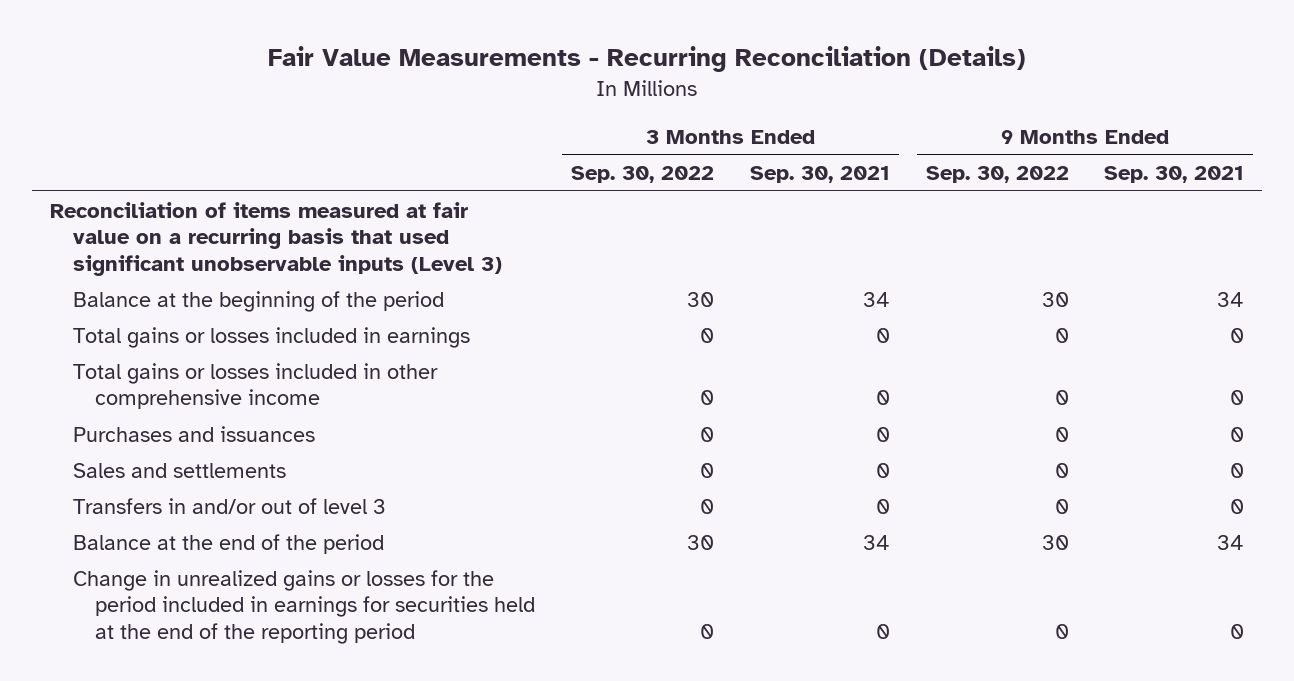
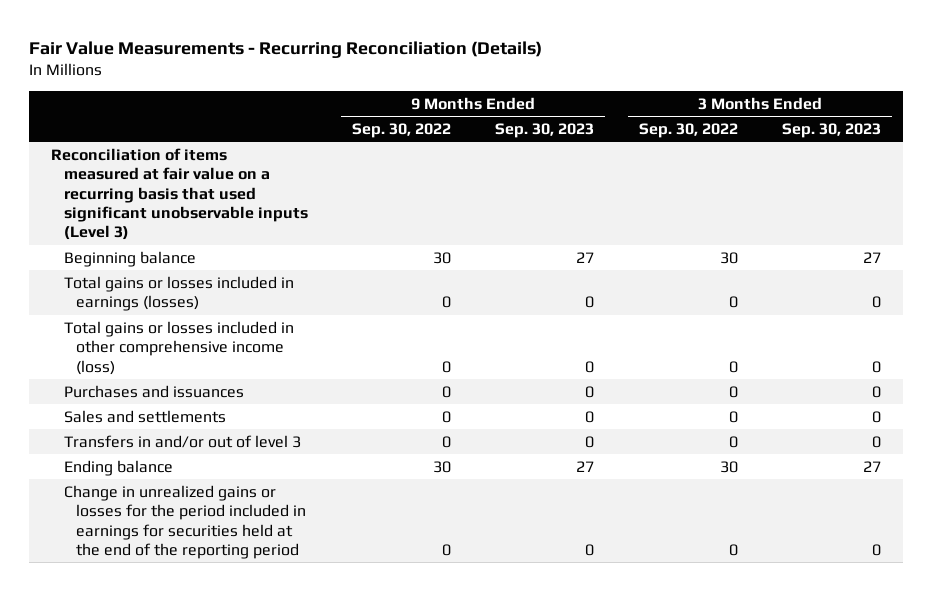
[749,165,890,183] Sep. 30, 2021 -> none
[1104,165,1245,183] Sep. 30, 2021 -> none
none -> [495,122,595,138] Sep. 30, 2023
none -> [781,122,881,138] Sep. 30, 2023
[72,290,444,312] Balance at the beginning of the period -> [63,250,196,267] Beginning balance
[72,326,470,348] Total gains or losses included in earnings -> [63,275,294,312] Total gains or losses included in earnings (losses)
[72,362,438,410] Total gains or losses included in other comprehensive income -> [63,320,294,375] Total gains or losses included in other comprehensive income (loss)
[72,533,384,554] Balance at the end of the period -> [63,459,173,476] Ending balance

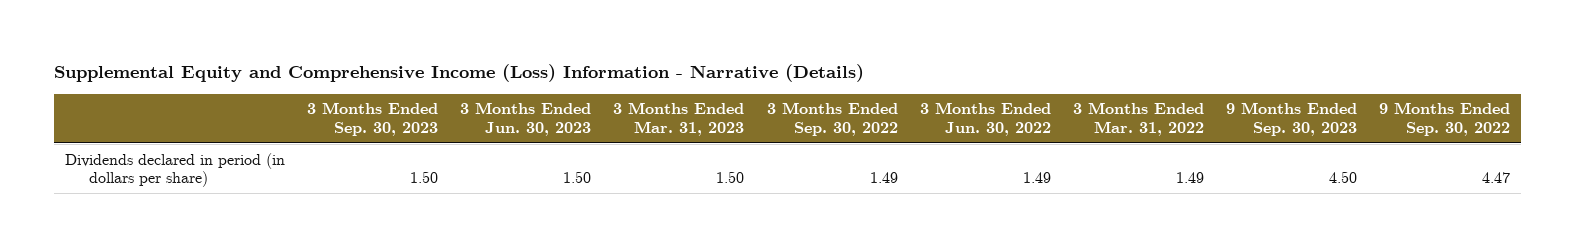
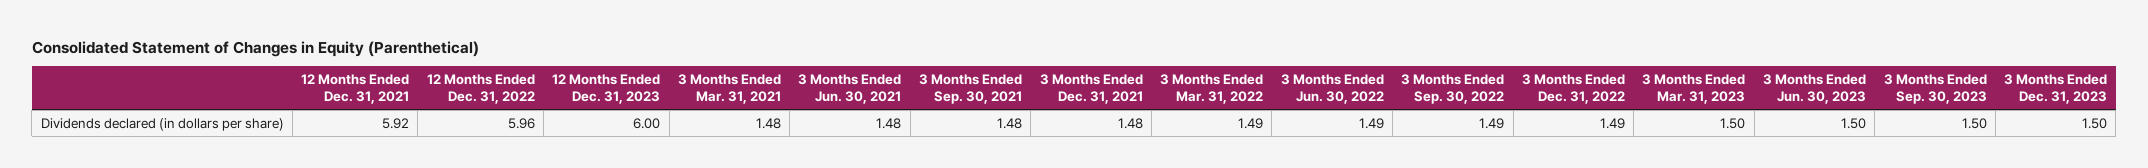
[53,64,864,83] Supplemental Equity and Comprehensive Income (Loss) Information - Narrative (Details) -> [31,40,479,57] Consolidated Statement of Changes in Equity (Parenthetical)
[1226,102,1358,136] 9 Months Ended Sep. 30, 2023 -> none
[1379,102,1511,136] 9 Months Ended Sep. 30, 2022 -> none
none -> [301,74,410,104] 12 Months Ended Dec. 31, 2021
none -> [426,74,535,104] 12 Months Ended Dec. 31, 2022
none -> [552,74,661,104] 12 Months Ended Dec. 31, 2023
none -> [677,74,781,104] 3 Months Ended Mar. 31, 2021
none -> [798,74,902,104] 3 Months Ended Jun. 30, 2021
none -> [919,74,1023,104] 3 Months Ended Sep. 30, 2021
none -> [1039,74,1143,104] 3 Months Ended Dec. 31, 2021
none -> [1521,74,1625,104] 3 Months Ended Dec. 31, 2022
none -> [2004,74,2108,104] 3 Months Ended Dec. 31, 2023
[64,152,285,187] Dividends declared in period (in dollars per share) -> [40,117,284,131] Dividends declared (in dollars per share)

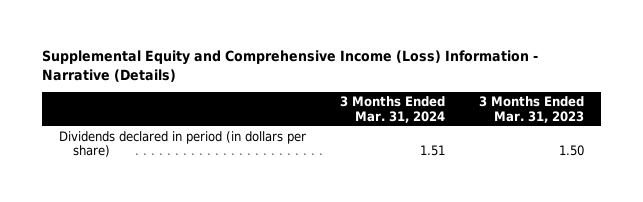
[31,40,479,57] Consolidated Statement of Changes in Equity (Parenthetical) -> [42,50,539,83] Supplemental Equity and Comprehensive Income (Loss) Information - Narrative (Details)
[301,74,410,104] 12 Months Ended Dec. 31, 2021 -> none
[426,74,535,104] 12 Months Ended Dec. 31, 2022 -> none
[552,74,661,104] 12 Months Ended Dec. 31, 2023 -> none
[677,74,781,104] 3 Months Ended Mar. 31, 2021 -> none
[798,74,902,104] 3 Months Ended Jun. 30, 2021 -> none
[919,74,1023,104] 3 Months Ended Sep. 30, 2021 -> none
[1039,74,1143,104] 3 Months Ended Dec. 31, 2021 -> none
[1160,74,1264,104] 3 Months Ended Mar. 31, 2022 -> none
[1280,74,1384,104] 3 Months Ended Jun. 30, 2022 -> none
[1401,74,1505,104] 3 Months Ended Sep. 30, 2022 -> none
[1521,74,1625,104] 3 Months Ended Dec. 31, 2022 -> none
[1763,74,1867,104] 3 Months Ended Jun. 30, 2023 -> none
[1883,74,1987,104] 3 Months Ended Sep. 30, 2023 -> none
[2004,74,2108,104] 3 Months Ended Dec. 31, 2023 -> none
none -> [340,96,446,123] 3 Months Ended Mar. 31, 2024
[40,117,284,131] Dividends declared (in dollars per share) -> [59,130,307,158] Dividends declared in period (in dollars per share)

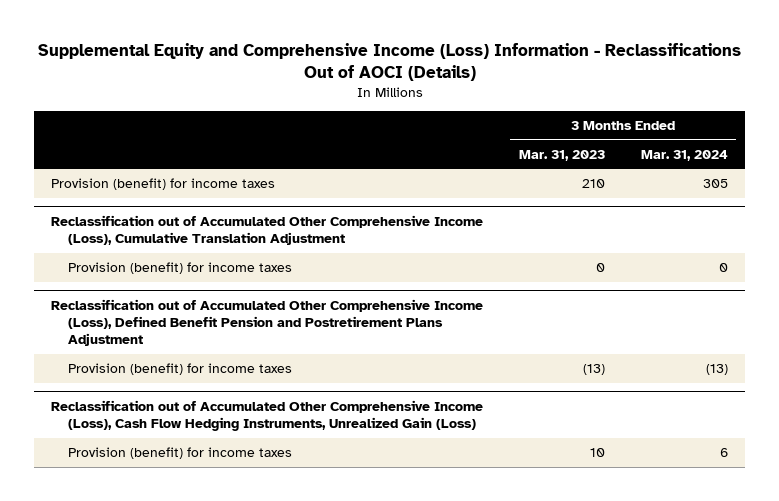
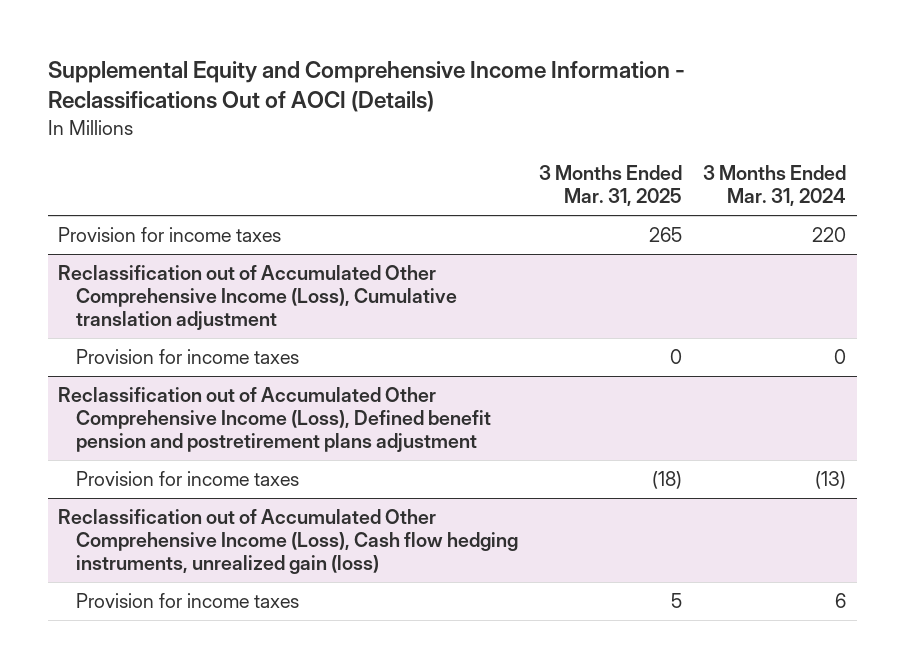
[37,42,741,81] Supplemental Equity and Comprehensive Income (Loss) Information - Reclassifications Out of AOCI (Details) -> [47,60,685,113] Supplemental Equity and Comprehensive Income Information - Reclassifications Out of AOCI (Details)
[519,149,606,161] Mar. 31, 2023 -> none
none -> [538,165,682,207] 3 Months Ended Mar. 31, 2025
[51,178,276,191] Provision (benefit) for income taxes -> [58,227,282,243] Provision for income taxes
[702,179,728,189] 305 -> [811,227,846,243] 220
[51,214,484,246] Reclassification out of Accumulated Other Comprehensive Income (Loss), Cumulative Translation Adjustment -> [58,265,457,330] Reclassification out of Accumulated Other Comprehensive Income (Loss), Cumulative translation adjustment
[68,262,293,275] Provision (benefit) for income taxes -> [75,349,299,365] Provision for income taxes
[51,298,484,347] Reclassification out of Accumulated Other Comprehensive Income (Loss), Defined Benefit Pension and Postretirement Plans Adjustment -> [58,387,491,452] Reclassification out of Accumulated Other Comprehensive Income (Loss), Defined benefit pension and postretirement plans adjustment
[68,363,293,376] Provision (benefit) for income taxes -> [75,471,299,487] Provision for income taxes
[51,399,484,432] Reclassification out of Accumulated Other Comprehensive Income (Loss), Cash Flow Hedging Instruments, Unrealized Gain (Loss) -> [58,509,518,574] Reclassification out of Accumulated Other Comprehensive Income (Loss), Cash flow hedging instruments, unrealized gain (loss)
[68,447,293,460] Provision (benefit) for income taxes -> [75,593,299,609] Provision for income taxes

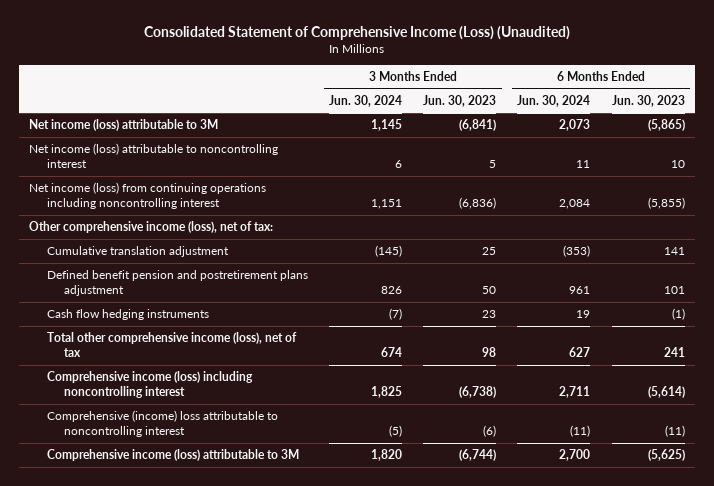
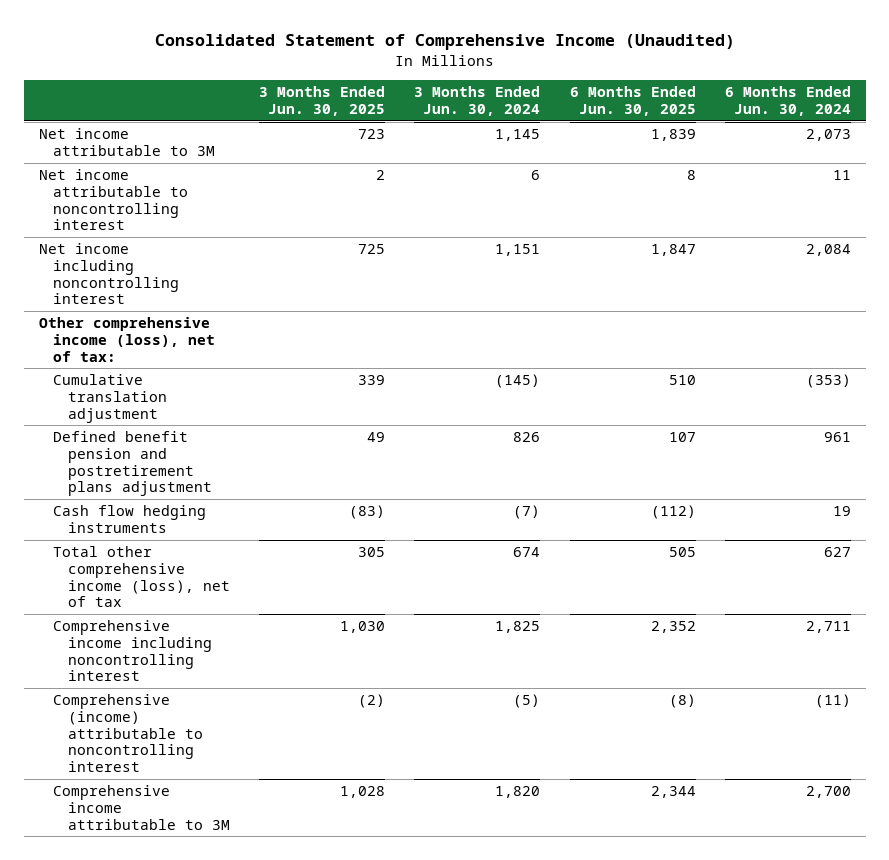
[144,26,571,41] Consolidated Statement of Comprehensive Income (Loss) (Unaudited) -> [154,34,735,51] Consolidated Statement of Comprehensive Income (Unaudited)
[423,94,497,107] Jun. 30, 2023 -> none
[611,94,685,107] Jun. 30, 2023 -> none
none -> [259,86,386,116] 3 Months Ended Jun. 30, 2025
none -> [569,86,696,116] 6 Months Ended Jun. 30, 2025
[29,119,219,132] Net income (loss) attributable to 3M -> [38,128,216,156] Net income attributable to 3M
[29,143,279,169] Net income (loss) attributable to noncontrolling interest -> [38,169,189,231] Net income attributable to noncontrolling interest
[29,182,267,210] Net income (loss) from continuing operations including noncontrolling interest -> [38,243,180,305] Net income including noncontrolling interest
[46,371,253,399] Comprehensive income (loss) including noncontrolling interest -> [53,620,212,682] Comprehensive income including noncontrolling interest
[46,410,278,438] Comprehensive (income) loss attributable to noncontrolling interest -> [53,694,203,773] Comprehensive (income) attributable to noncontrolling interest
[46,449,299,462] Comprehensive income (loss) attributable to 3M -> [53,785,230,830] Comprehensive income attributable to 3M

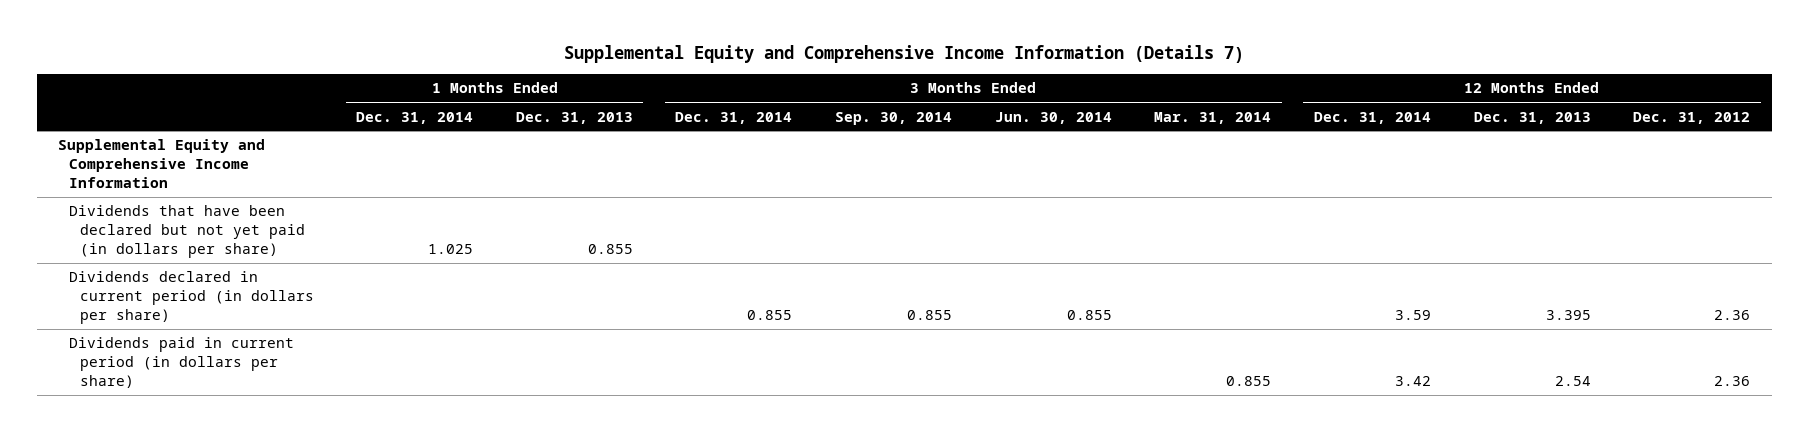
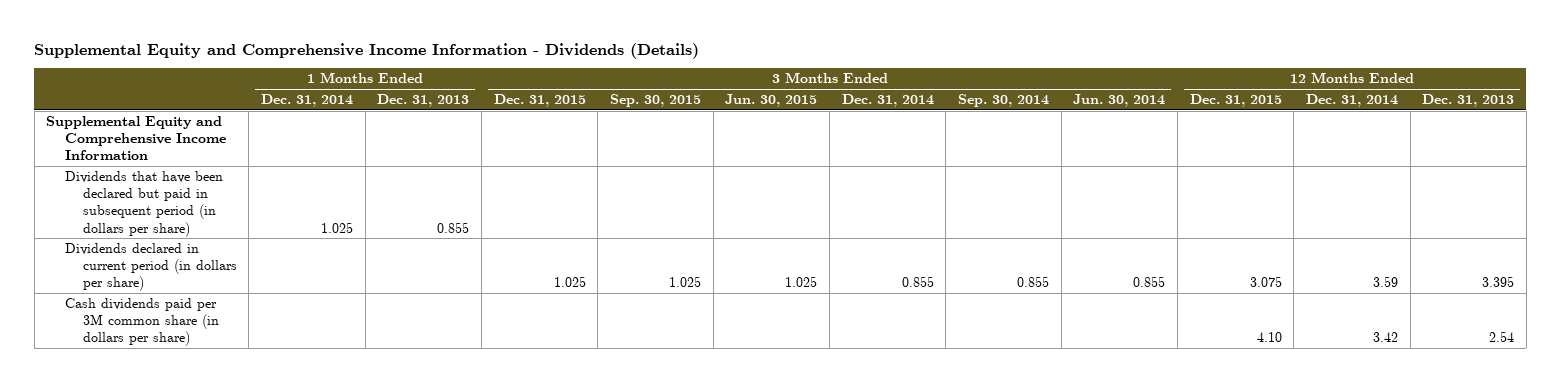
[564,45,1245,64] Supplemental Equity and Comprehensive Income Information (Details 7) -> [34,43,700,60] Supplemental Equity and Comprehensive Income Information - Dividends (Details)
[1154,111,1272,124] Mar. 31, 2014 -> none
[1633,111,1751,124] Dec. 31, 2012 -> none
none -> [493,94,586,108] Dec. 31, 2015
none -> [610,94,702,108] Sep. 30, 2015
none -> [725,94,818,108] Jun. 30, 2015
none -> [1189,94,1282,108] Dec. 31, 2015
[68,205,305,258] Dividends that have been declared but not yet paid (in dollars per share) -> [64,170,223,237] Dividends that have been declared but paid in subsequent period (in dollars per share)
[68,337,294,388] Dividends paid in current period (in dollars per share) -> [64,297,219,347] Cash dividends paid per 3M common share (in dollars per share)

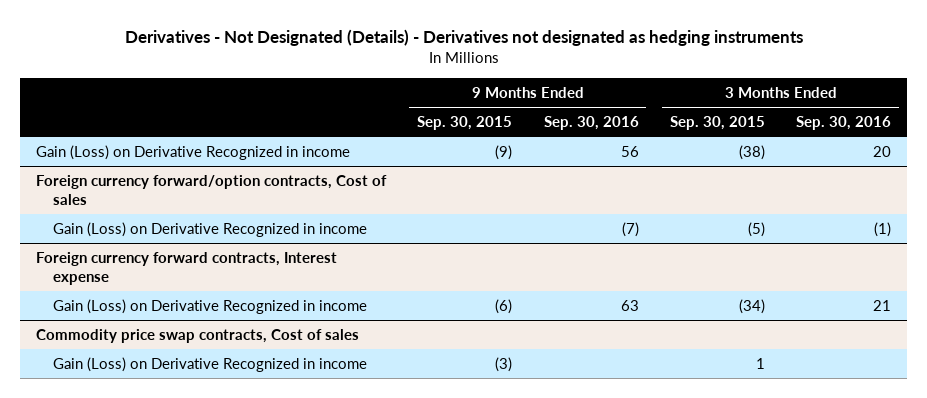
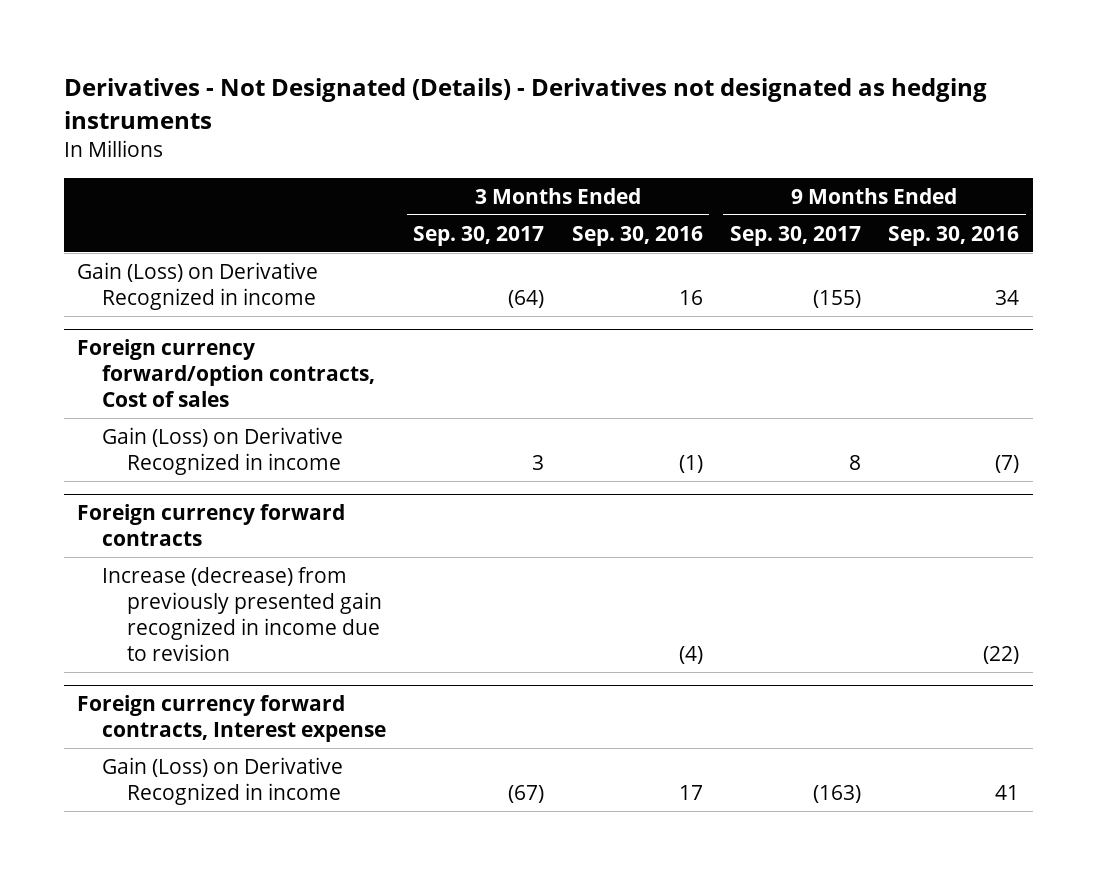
[417,116,513,131] Sep. 30, 2015 -> none
[669,116,765,131] Sep. 30, 2015 -> none
none -> [413,225,545,246] Sep. 30, 2017
none -> [729,225,861,246] Sep. 30, 2017
[620,145,639,157] 56 -> [994,290,1019,306] 34
[873,145,892,157] 20 -> [678,290,703,306] 16
none -> [77,503,346,547] Foreign currency forward contracts
none -> [102,566,383,662] Increase (decrease) from previously presented gain recognized in income due to revision
[35,328,359,343] Commodity price swap contracts, Cost of sales -> none
[52,356,367,372] Gain (Loss) on Derivative Recognized in income -> none
[620,299,639,311] 63 -> [994,785,1019,801] 41
[873,299,892,311] 21 -> [678,785,703,801] 17

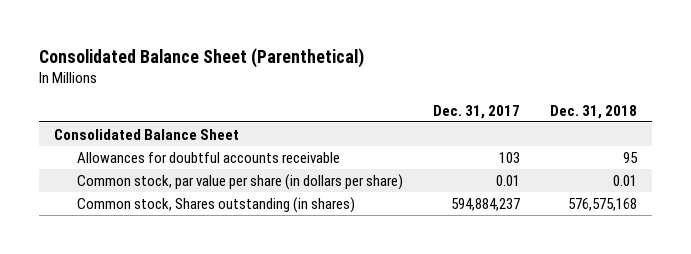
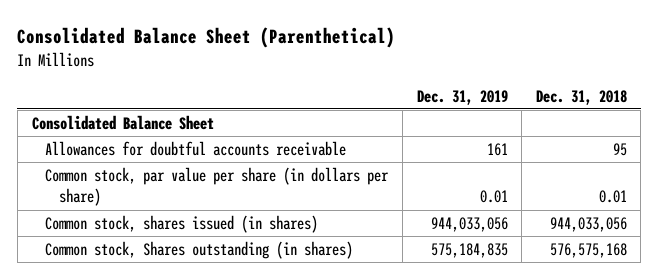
[432,104,520,119] Dec. 31, 2017 -> none
none -> [416,89,508,105] Dec. 31, 2019
none -> [45,214,319,233] Common stock, shares issued (in shares)

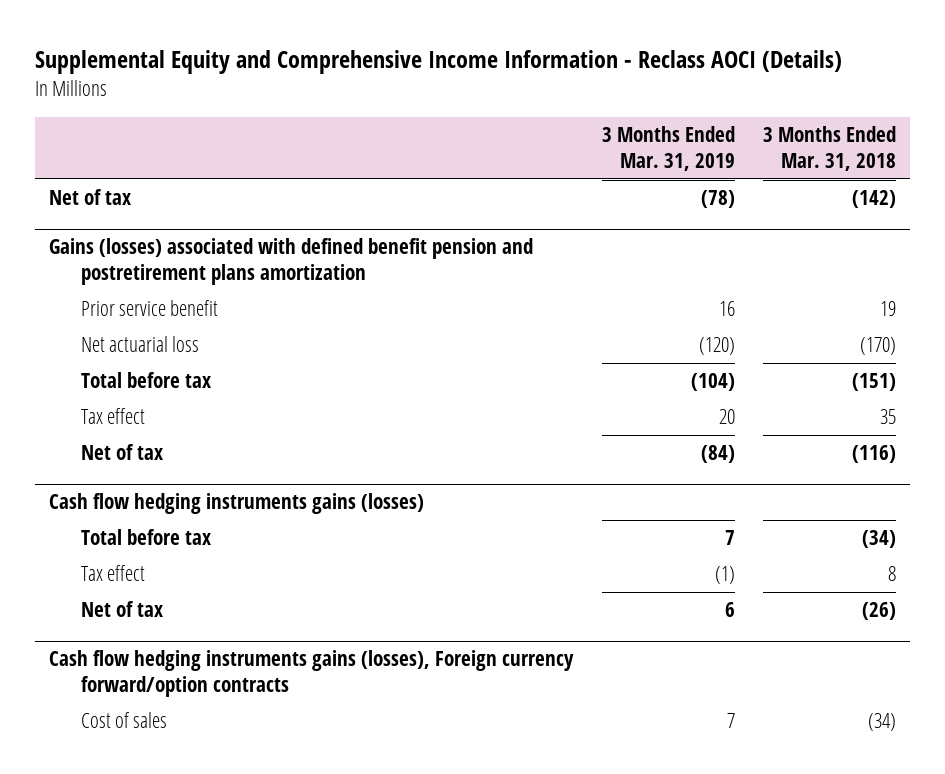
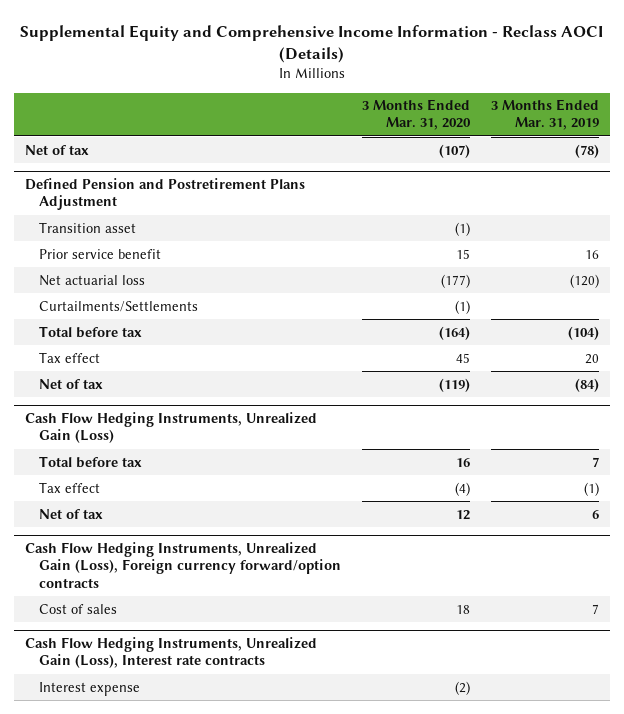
[763,126,897,172] 3 Months Ended Mar. 31, 2018 -> none
none -> [361,99,471,131] 3 Months Ended Mar. 31, 2020
[49,238,534,286] Gains (losses) associated with defined benefit pension and postretirement plans amortization -> [25,178,306,211] Defined Pension and Postretirement Plans Adjustment
none -> [38,221,136,233] Transition asset
none -> [38,300,198,312] Curtailments/Settlements
[49,493,425,515] Cash flow hedging instruments gains (losses) -> [25,412,318,444] Cash Flow Hedging Instruments, Unrealized Gain (Loss)
[49,650,575,698] Cash flow hedging instruments gains (losses), Foreign currency forward/option contracts -> [25,542,341,588] Cash Flow Hedging Instruments, Unrealized Gain (Loss), Foreign currency forward/option contracts
none -> [25,637,318,669] Cash Flow Hedging Instruments, Unrealized Gain (Loss), Interest rate contracts
none -> [38,681,140,696] Interest expense

